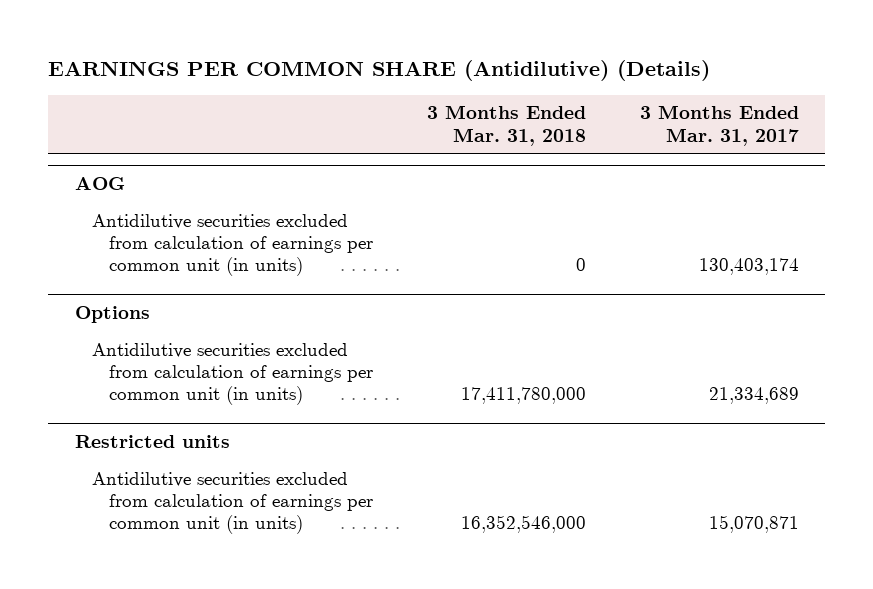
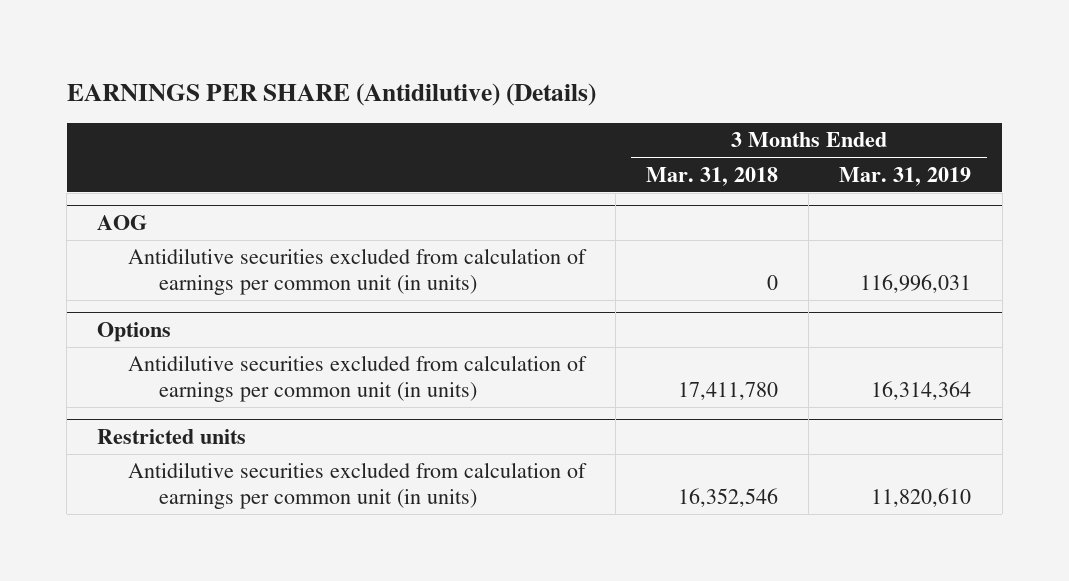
[48,60,711,82] EARNINGS PER COMMON SHARE (Antidilutive) (Details) -> [66,82,596,106] EARNINGS PER SHARE (Antidilutive) (Details)
[639,105,799,146] 3 Months Ended Mar. 31, 2017 -> none
none -> [839,166,972,186] Mar. 31, 2019
[460,386,586,404] 17,411,780,000 -> [678,381,779,400] 17,411,780
[460,514,586,533] 16,352,546,000 -> [678,487,779,507] 16,352,546

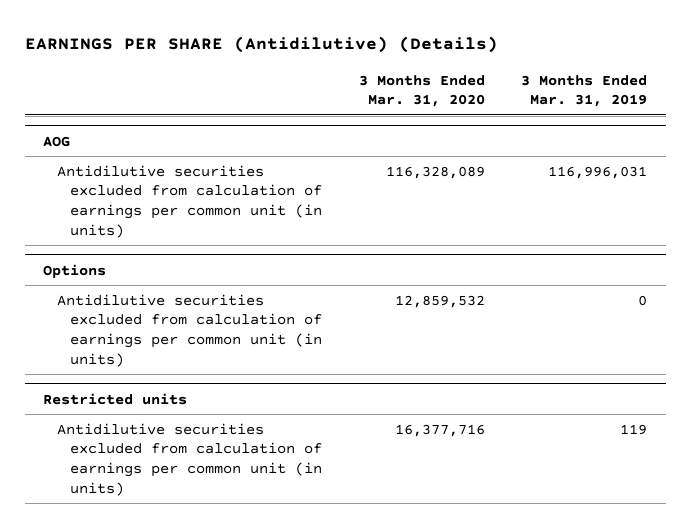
[646,166,779,186] Mar. 31, 2018 -> none
none -> [358,74,485,108] 3 Months Ended Mar. 31, 2020
[871,380,972,400] 16,314,364 -> [638,294,648,306] 0
[871,487,972,507] 11,820,610 -> [620,423,648,435] 119

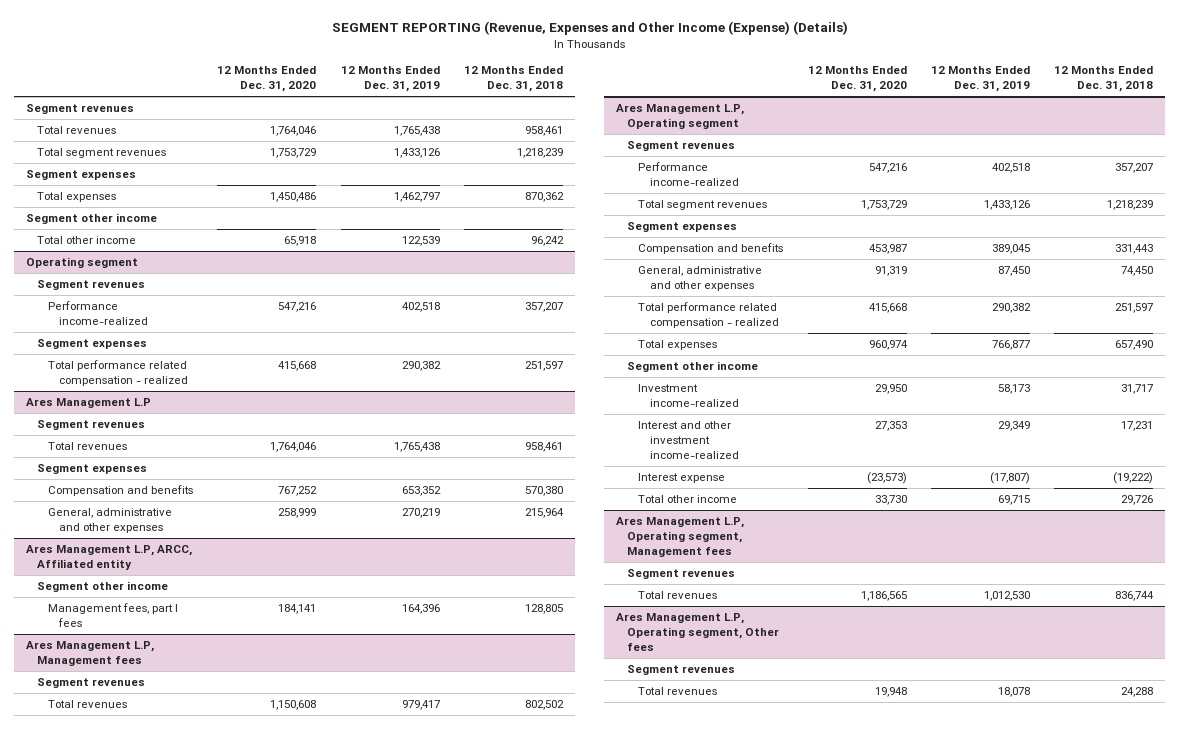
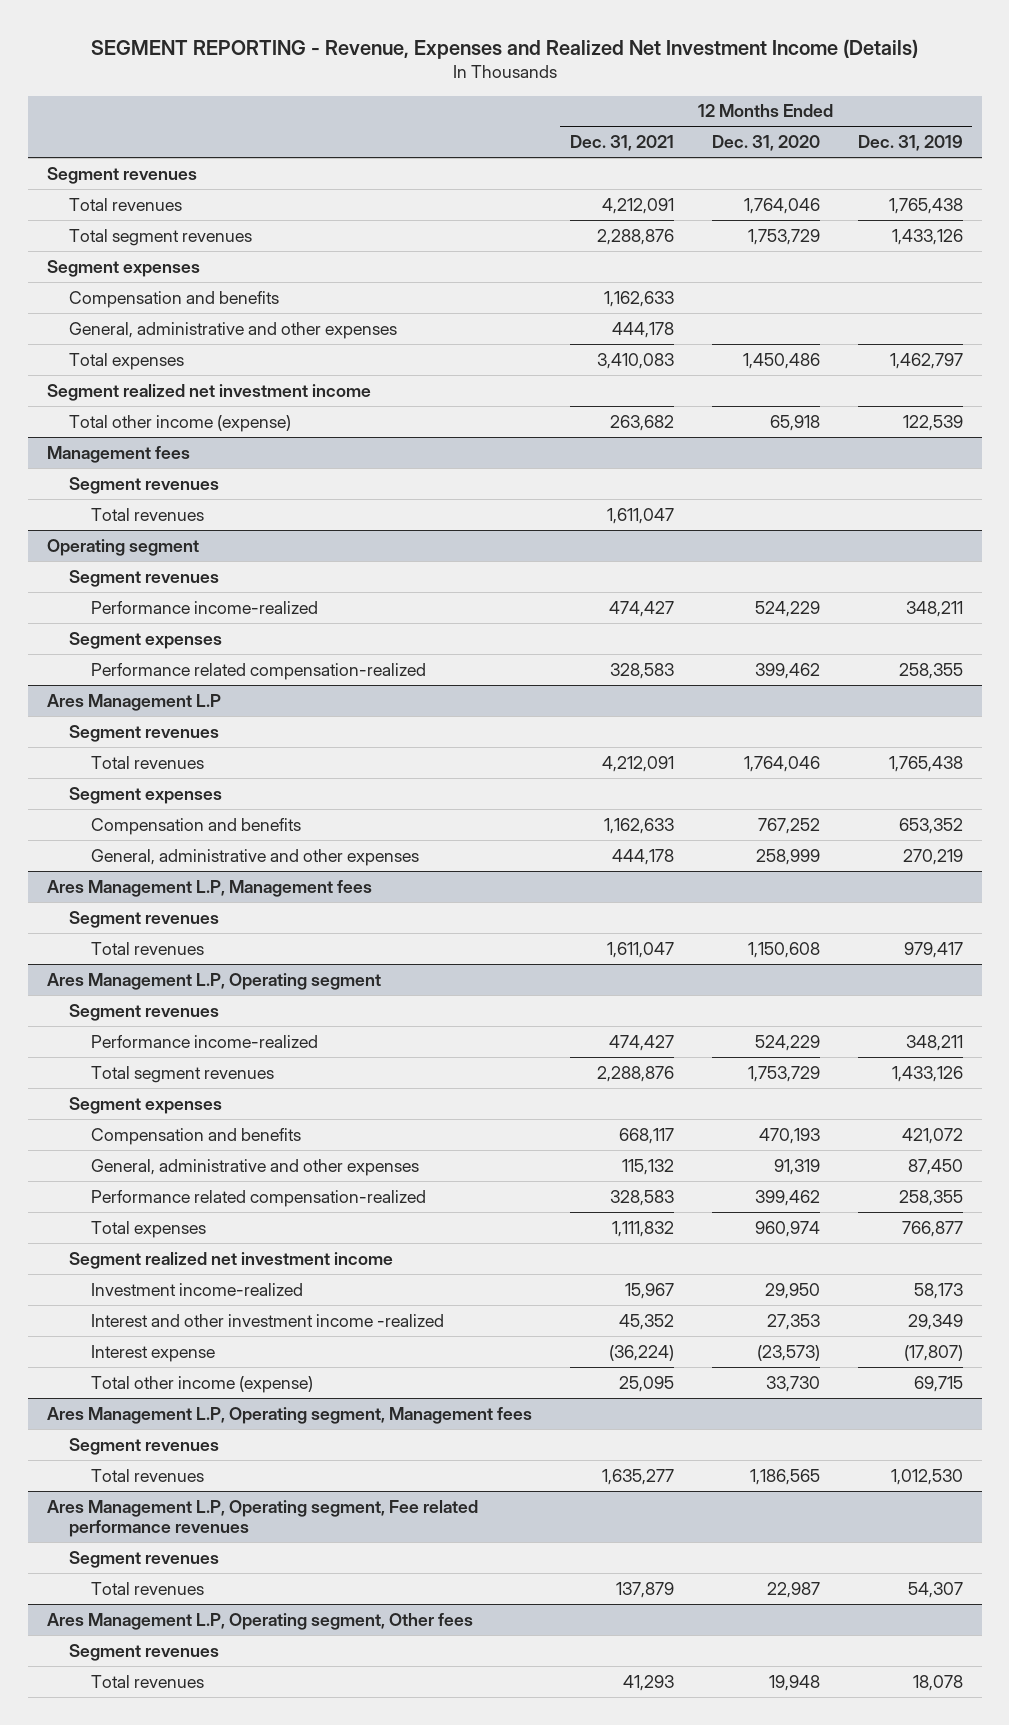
[331,20,848,35] SEGMENT REPORTING (Revenue, Expenses and Other Income (Expense) (Details) -> [90,38,918,59] SEGMENT REPORTING - Revenue, Expenses and Realized Net Investment Income (Details)
[463,66,563,93] 12 Months Ended Dec. 31, 2018 -> none
none -> [569,135,674,152] Dec. 31, 2021
none -> [68,290,279,308] Compensation and benefits
none -> [68,321,397,339] General, administrative and other expenses
[25,213,157,225] Segment other income -> [46,383,371,401] Segment realized net investment income
[37,236,137,245] Total other income -> [68,414,291,432] Total other income (expense)
none -> [46,445,190,463] Management fees
none -> [68,476,219,494] Segment revenues
none -> [91,507,205,521] Total revenues
[278,302,317,313] 547,216 -> [754,600,820,617] 524,229
[401,302,440,313] 402,518 -> [905,600,963,617] 348,211
[48,360,189,387] Total performance related compensation - realized -> [91,662,427,680] Performance related compensation-realized
[278,361,317,372] 415,668 -> [754,662,820,679] 399,462
[401,361,441,372] 290,382 -> [898,662,963,679] 258,355
[25,545,192,571] Ares Management L.P, ARCC, Affiliated entity -> none
[37,581,169,593] Segment other income -> none
[48,603,179,628] Management fees, part I fees -> none
[868,163,907,174] 547,216 -> [754,1034,820,1051] 524,229
[991,163,1030,174] 402,518 -> [905,1034,963,1051] 348,211
[868,244,907,255] 453,987 -> [758,1127,820,1144] 470,193
[991,244,1030,255] 389,045 -> [901,1127,963,1144] 421,072
[638,302,779,329] Total performance related compensation - realized -> [91,1189,427,1207] Performance related compensation-realized
[868,303,907,314] 415,668 -> [754,1189,820,1206] 399,462
[991,303,1031,314] 290,382 -> [898,1189,963,1206] 258,355
[627,361,759,373] Segment other income -> [68,1251,393,1269] Segment realized net investment income
[638,421,739,459] Interest and other investment income-realized -> [91,1313,445,1327] Interest and other investment income -realized
[638,495,738,504] Total other income -> [91,1375,314,1393] Total other income (expense)
none -> [46,1499,478,1537] Ares Management L.P, Operating segment, Fee related performance revenues
none -> [68,1550,219,1568] Segment revenues
none -> [91,1581,205,1595] Total revenues

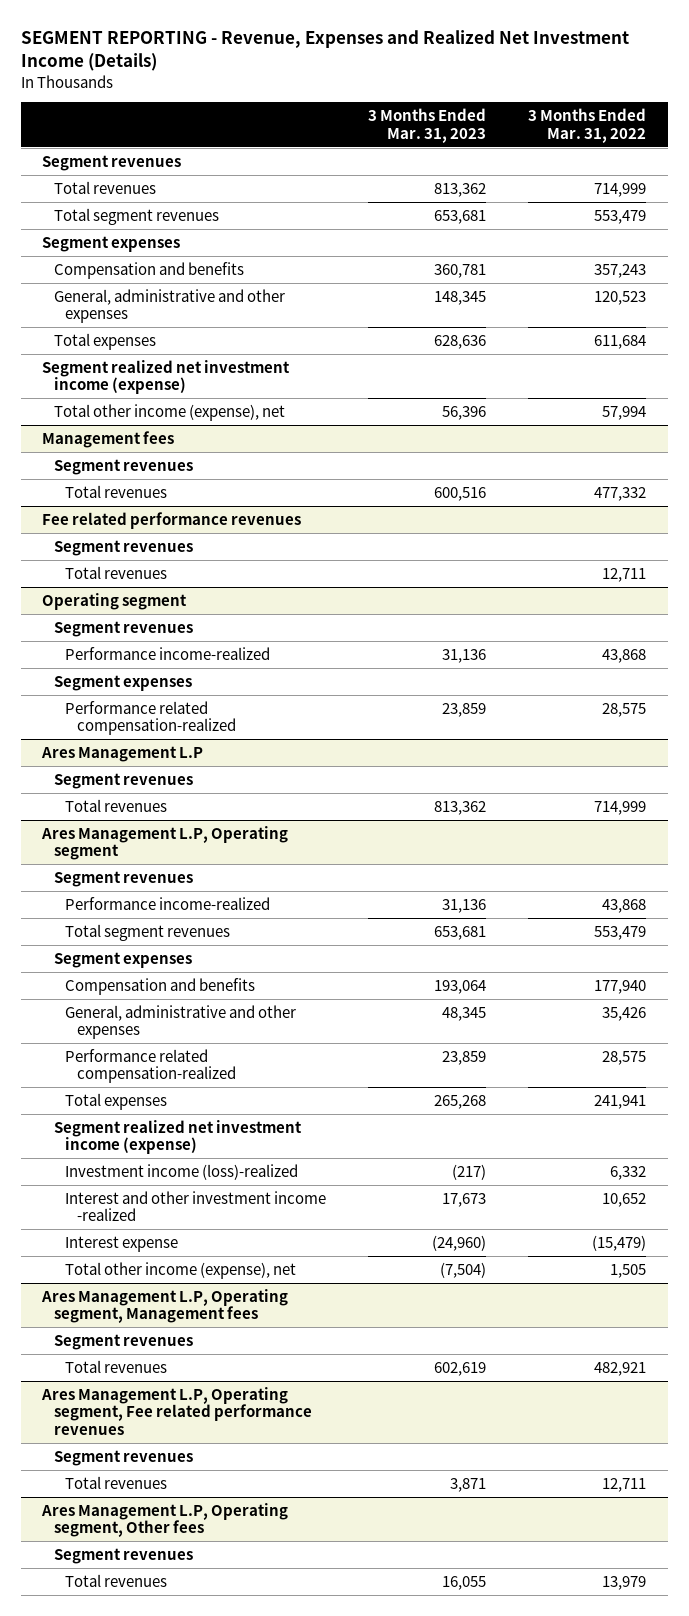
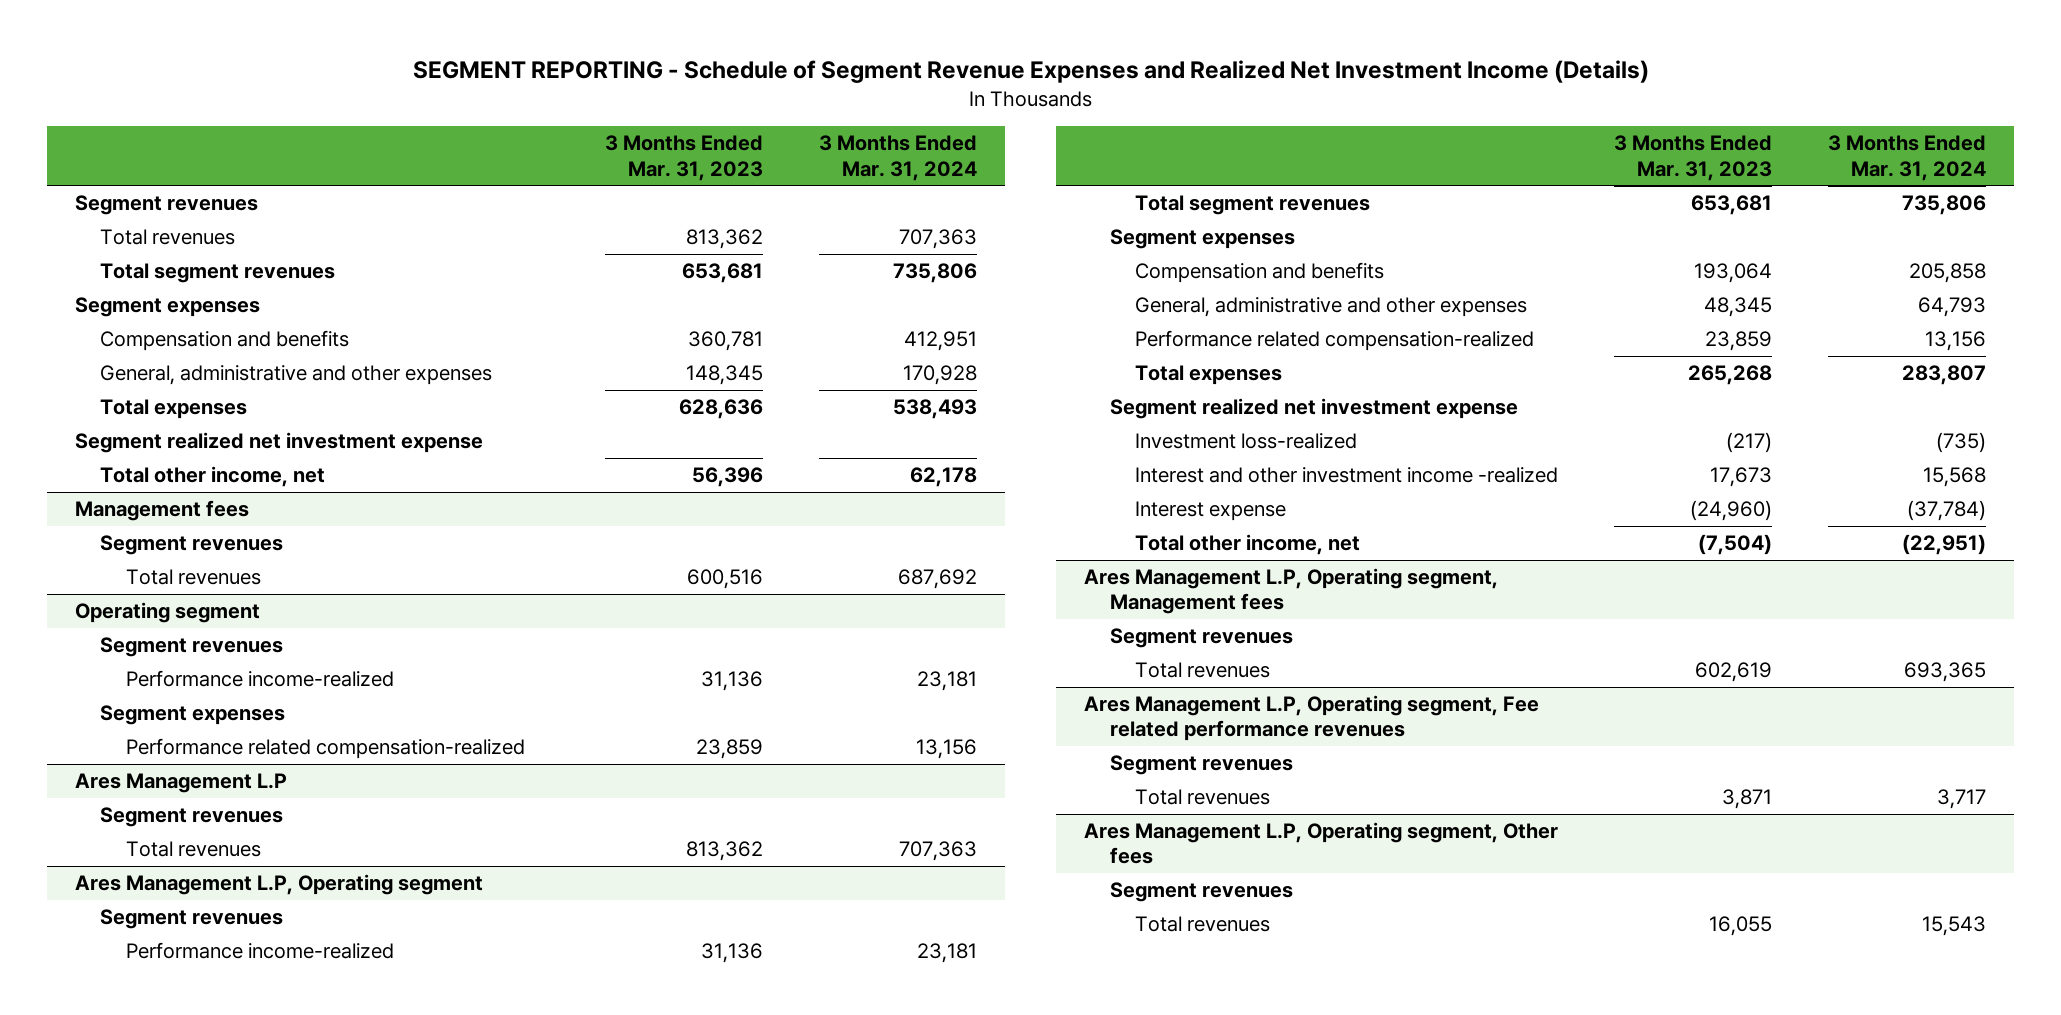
[21,30,630,72] SEGMENT REPORTING - Revenue, Expenses and Realized Net Investment Income (Details) -> [412,60,1649,84] SEGMENT REPORTING - Schedule of Segment Revenue Expenses and Realized Net Investment Income (Details)
[528,108,647,143] 3 Months Ended Mar. 31, 2022 -> none
none -> [819,135,978,181] 3 Months Ended Mar. 31, 2024
[42,359,291,395] Segment realized net investment income (expense) -> [74,431,483,453] Segment realized net investment expense
[53,403,285,421] Total other income (expense), net -> [100,465,326,487] Total other income, net
[42,511,302,529] Fee related performance revenues -> none
[53,539,193,556] Segment revenues -> none
[65,565,168,579] Total revenues -> none
[53,1119,302,1155] Segment realized net investment income (expense) -> [1109,397,1518,419] Segment realized net investment expense
[65,1163,299,1180] Investment income (loss)-realized -> [1134,432,1357,449] Investment loss-realized
[65,1261,297,1279] Total other income (expense), net -> [1134,533,1360,555] Total other income, net

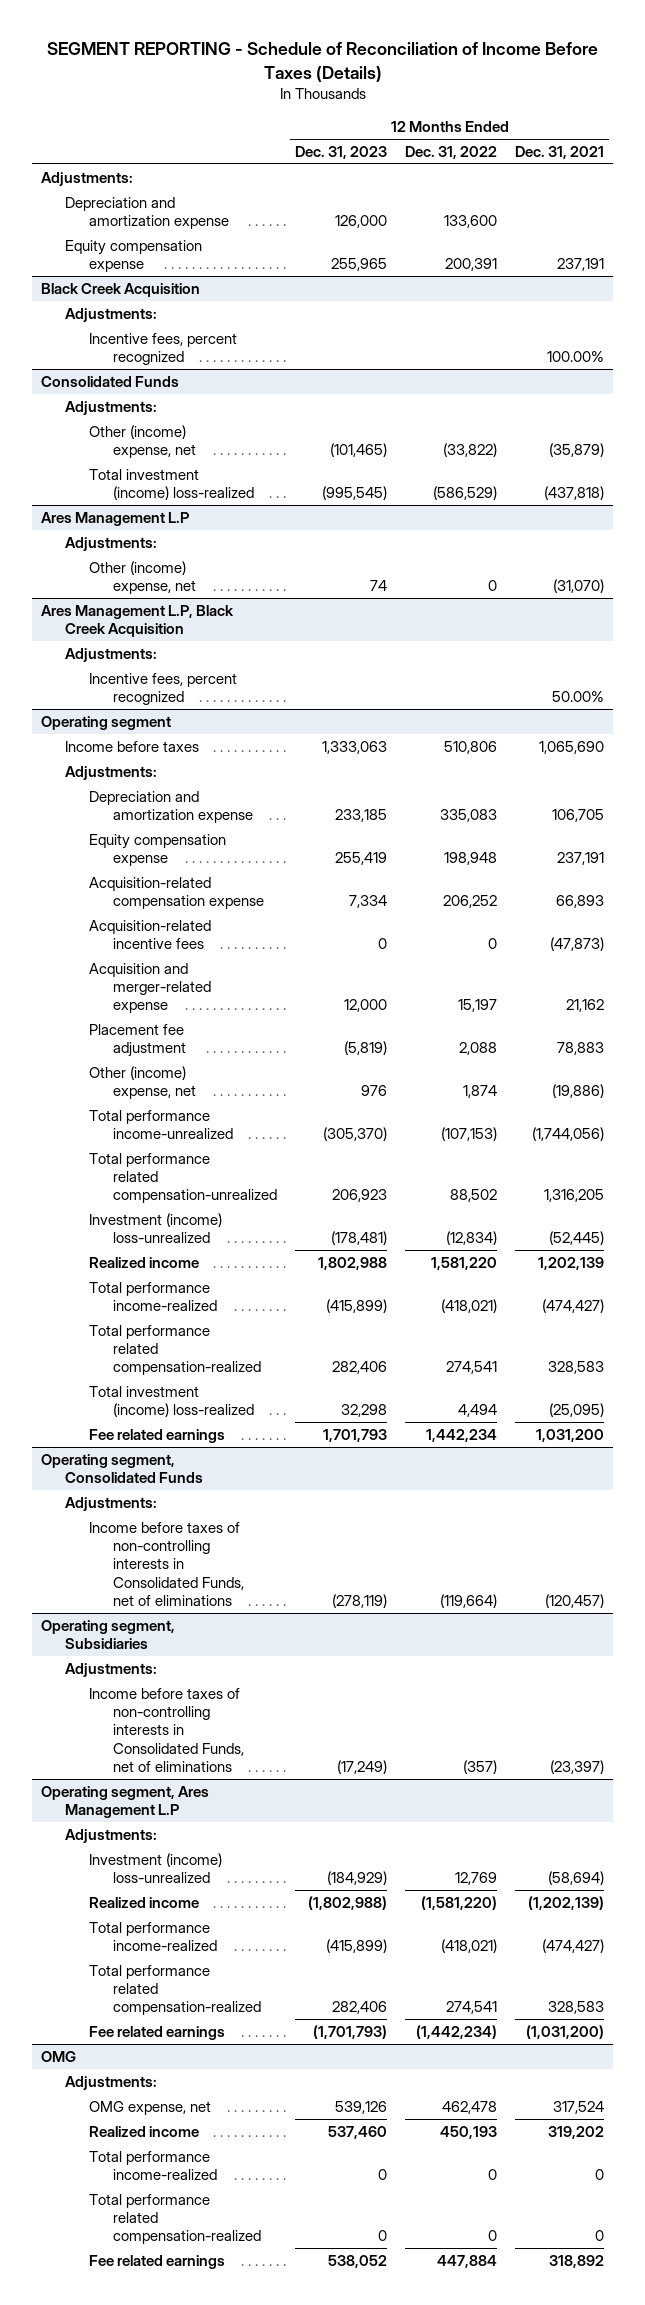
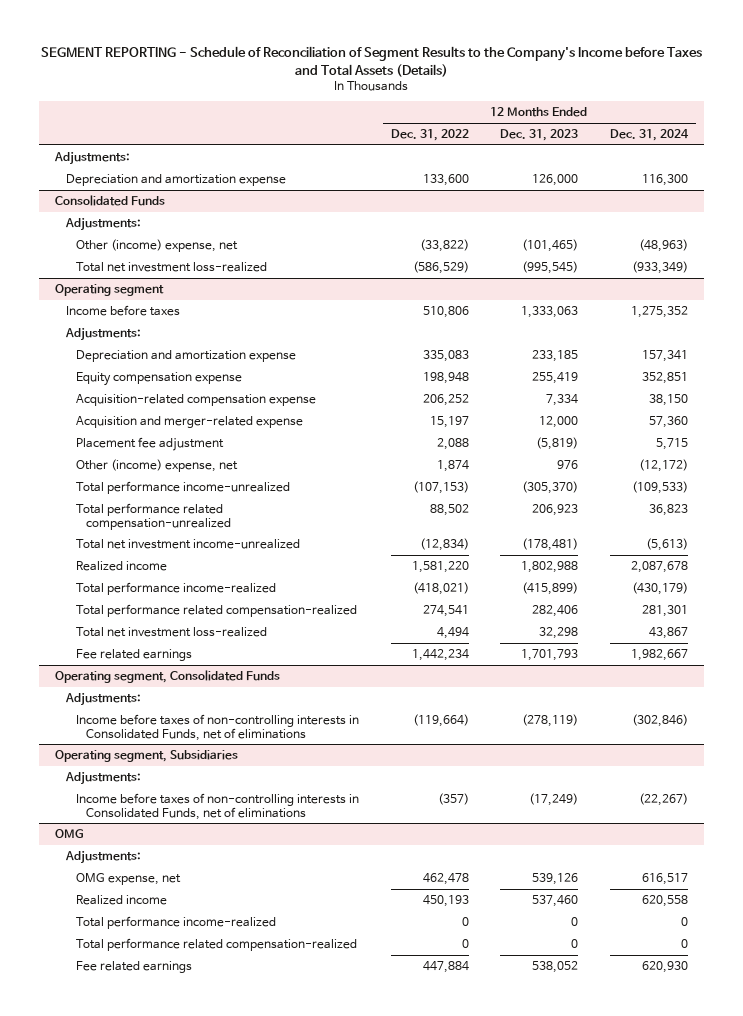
[46,42,598,82] SEGMENT REPORTING - Schedule of Reconciliation of Income Before Taxes (Details) -> [41,46,703,77] SEGMENT REPORTING - Schedule of Reconciliation of Segment Results to the Company's Income before Taxes and Total Assets (Details)
[515,146,605,160] Dec. 31, 2021 -> none
none -> [609,128,689,141] Dec. 31, 2024
[65,239,203,273] Equity compensation expense -> none
[41,282,201,297] Black Creek Acquisition -> none
[65,307,158,322] Adjustments: -> none
[88,332,237,366] Incentive fees, percent recognized -> none
[41,511,190,526] Ares Management L.P -> none
[65,536,158,551] Adjustments: -> none
[88,560,196,595] Other (income) expense, net -> none
[41,604,235,638] Ares Management L.P, Black Creek Acquisition -> none
[65,647,158,662] Adjustments: -> none
[88,672,237,706] Incentive fees, percent recognized -> none
[88,468,254,501] Total investment (income) loss-realized -> [75,261,267,272] Total net investment loss-realized
[88,919,211,950] Acquisition-related incentive fees -> none
[88,1212,222,1244] Investment (income) loss-unrealized -> [75,538,300,549] Total net investment income-unrealized
[88,1385,254,1418] Total investment (income) loss-realized -> [75,626,267,637] Total net investment loss-realized
[41,1785,210,1819] Operating segment, Ares Management L.P -> none
[65,1828,158,1843] Adjustments: -> none
[88,1852,222,1884] Investment (income) loss-unrealized -> none
[88,1896,199,1908] Realized income -> none
[88,1921,217,1952] Total performance income-realized -> none
[88,1964,261,2016] Total performance related compensation-realized -> none
[88,2025,225,2040] Fee related earnings -> none

